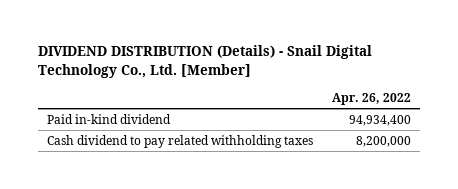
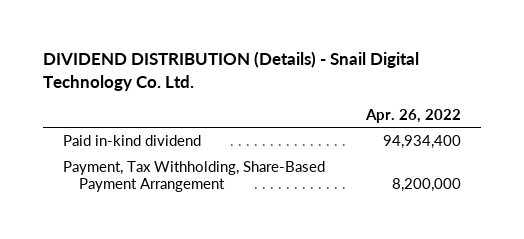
[37,45,372,78] DIVIDEND DISTRIBUTION (Details) - Snail Digital Technology Co., Ltd. [Member] -> [43,51,420,91] DIVIDEND DISTRIBUTION (Details) - Snail Digital Technology Co. Ltd.
[47,134,314,148] Cash dividend to pay related withholding taxes -> [63,160,326,192] Payment, Tax Withholding, Share-Based Payment Arrangement

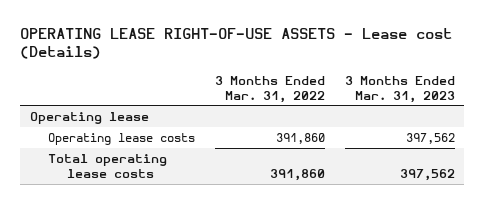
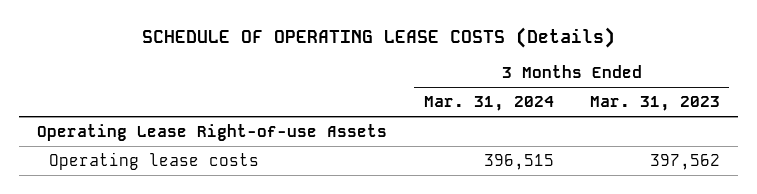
[19,27,452,60] OPERATING LEASE RIGHT-OF-USE ASSETS - Lease cost (Details) -> [141,26,615,48] SCHEDULE OF OPERATING LEASE COSTS (Details)
[214,75,325,103] 3 Months Ended Mar. 31, 2022 -> none
none -> [423,96,554,112] Mar. 31, 2024
[29,112,149,125] Operating lease -> none
none -> [36,123,387,141] Operating Lease Right-of-use Assets
[48,154,168,179] Total operating lease costs -> none

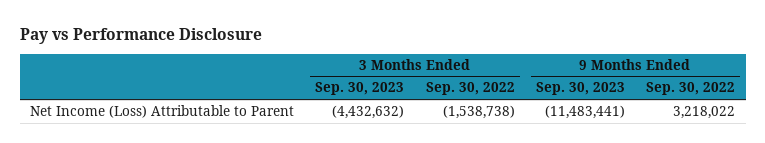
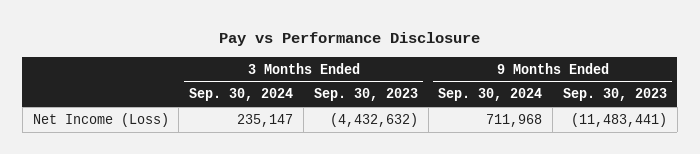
[425,82,515,96] Sep. 30, 2022 -> none
[646,82,736,96] Sep. 30, 2022 -> none
none -> [189,88,294,102] Sep. 30, 2024
none -> [438,88,543,102] Sep. 30, 2024
[30,105,295,119] Net Income (Loss) Attributable to Parent -> [32,112,169,127] Net Income (Loss)

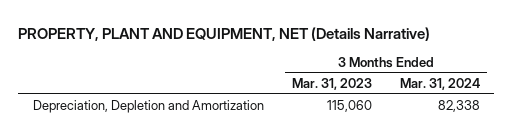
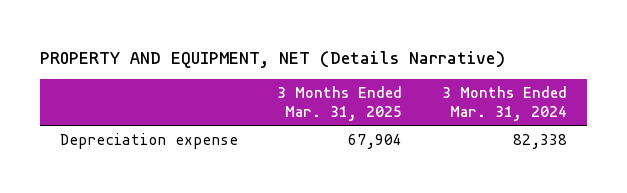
[18,26,431,41] PROPERTY, PLANT AND EQUIPMENT, NET (Details Narrative) -> [39,50,505,68] PROPERTY AND EQUIPMENT, NET (Details Narrative)
[291,77,372,90] Mar. 31, 2023 -> none
none -> [277,85,403,122] 3 Months Ended Mar. 31, 2025
[32,100,264,114] Depreciation, Depletion and Amortization -> [59,132,238,149] Depreciation expense

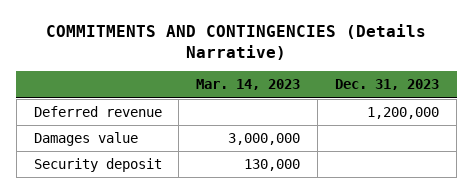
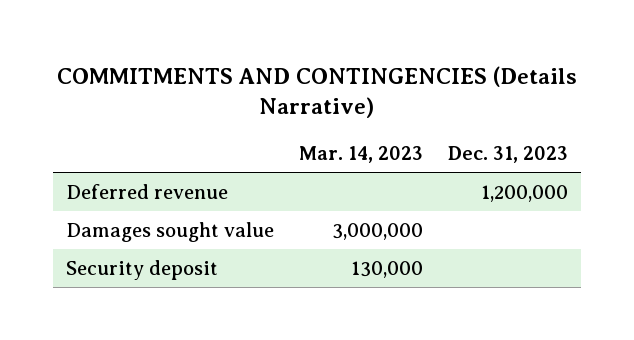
[33,132,138,147] Damages value -> [65,221,274,242] Damages sought value

